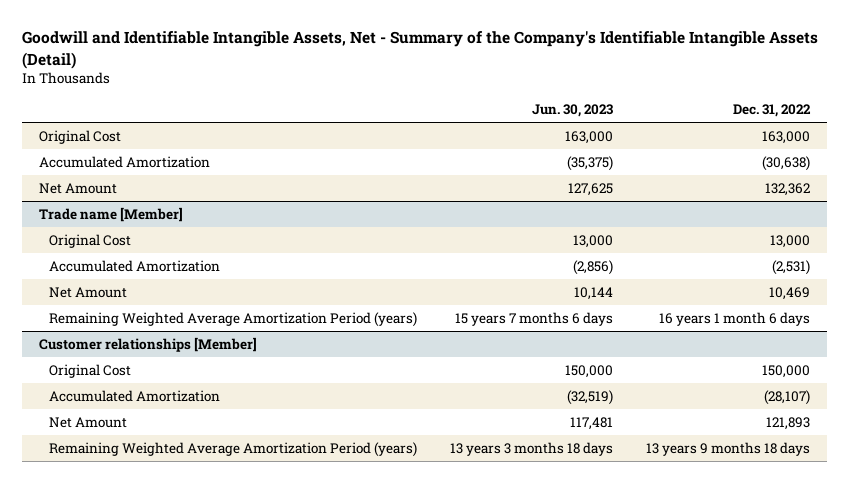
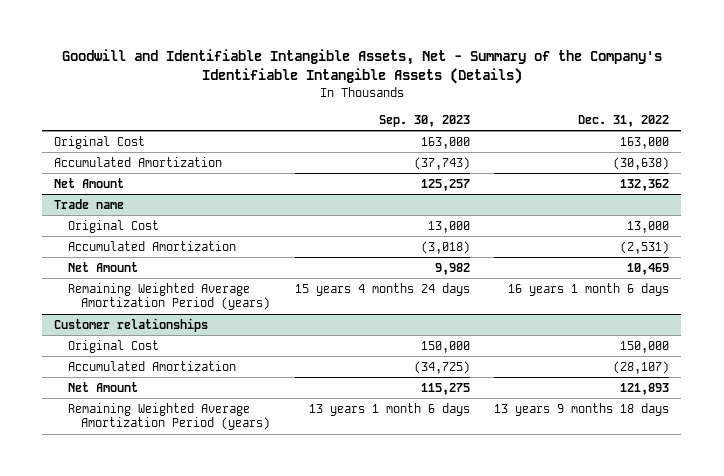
[22,31,819,69] Goodwill and Identifiable Intangible Assets, Net - Summary of the Company's Identifiable Intangible Assets (Detail) -> [61,49,662,85] Goodwill and Identifiable Intangible Assets, Net - Summary of the Company's Identifiable Intangible Assets (Details)
[532,104,614,118] Jun. 30, 2023 -> none
none -> [378,114,470,127] Sep. 30, 2023
[38,206,183,222] Trade name [Member] -> [54,198,125,209] Trade name
[38,336,257,352] Customer relationships [Member] -> [54,317,209,332] Customer relationships

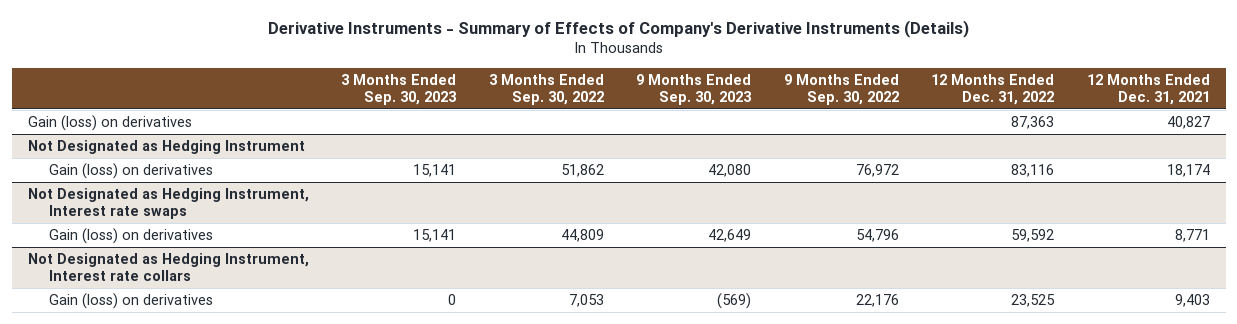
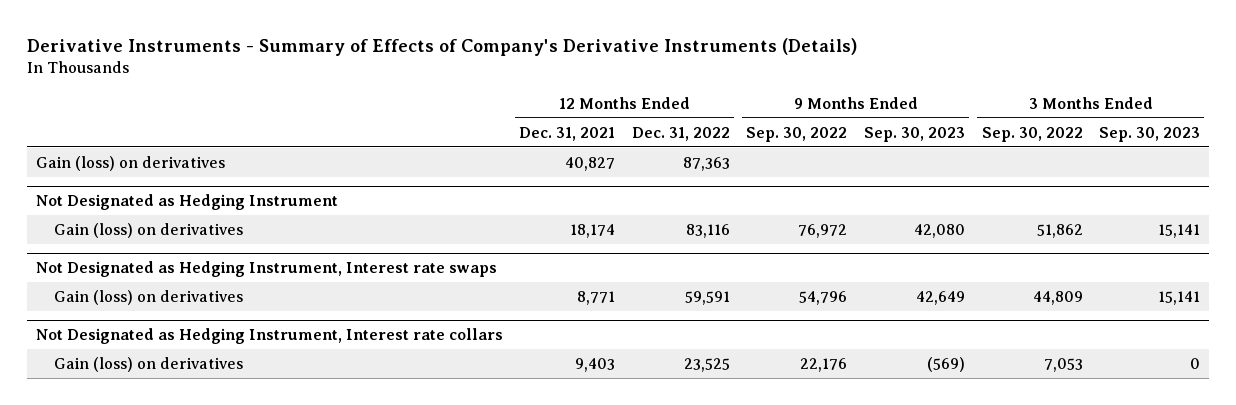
[1011,229,1055,243] 59,592 -> [684,290,730,305] 59,591

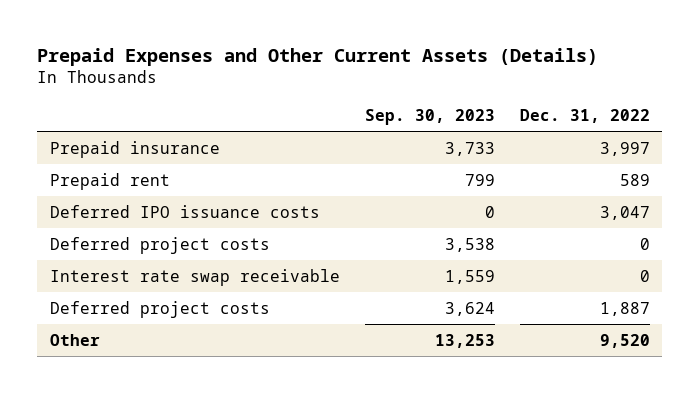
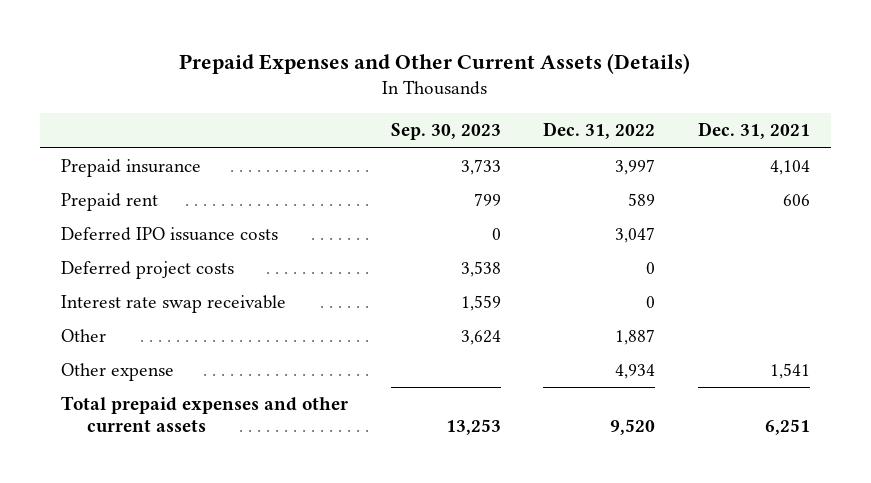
none -> [697,122,810,140] Dec. 31, 2021
[49,300,270,318] Deferred project costs -> [61,329,107,343] Other
none -> [61,363,175,382] Other expense
[49,333,100,346] Other -> [61,396,349,434] Total prepaid expenses and other current assets

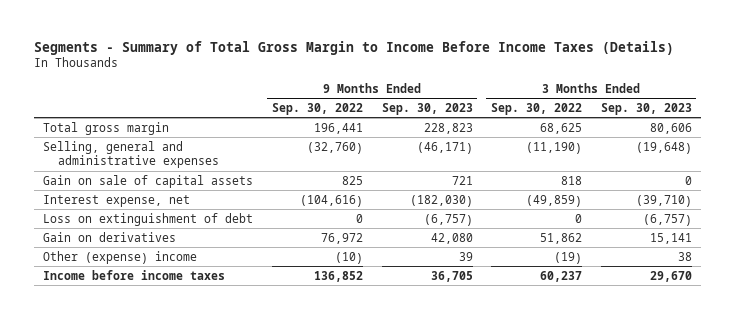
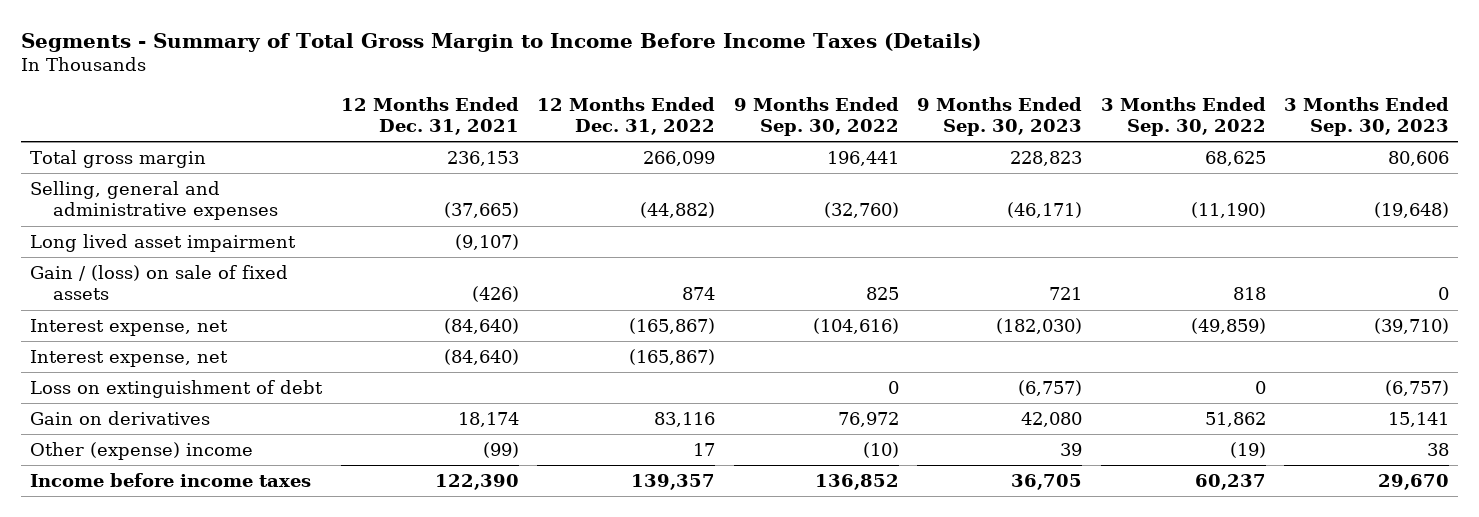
none -> [340,96,519,135] 12 Months Ended Dec. 31, 2021
none -> [537,96,716,135] 12 Months Ended Dec. 31, 2022
none -> [30,234,297,253] Long lived asset impairment
[43,174,254,188] Gain on sale of capital assets -> [30,265,289,301] Gain / (loss) on sale of fixed assets
none -> [30,350,229,368] Interest expense, net

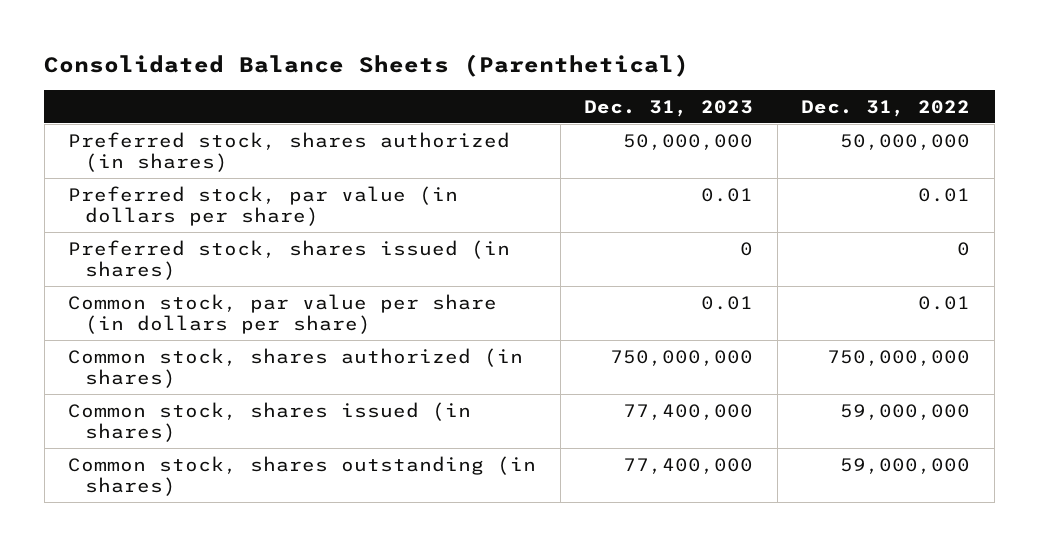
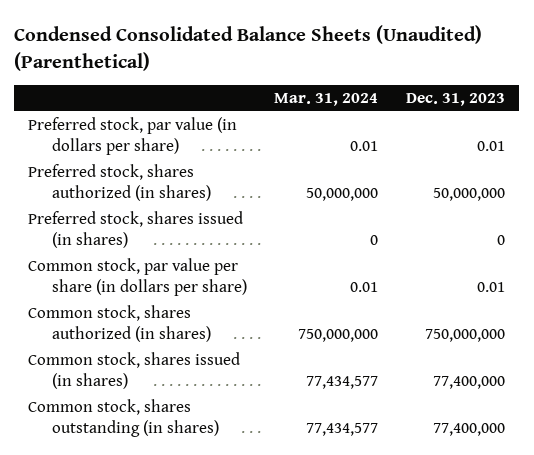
[44,54,690,78] Consolidated Balance Sheets (Parenthetical) -> [14,25,483,71] Condensed Consolidated Balance Sheets (Unaudited) (Parenthetical)
[801,99,971,117] Dec. 31, 2022 -> none
none -> [274,93,379,107] Mar. 31, 2024
[68,131,511,172] Preferred stock, shares authorized (in shares) -> [28,164,211,202] Preferred stock, shares authorized (in shares)

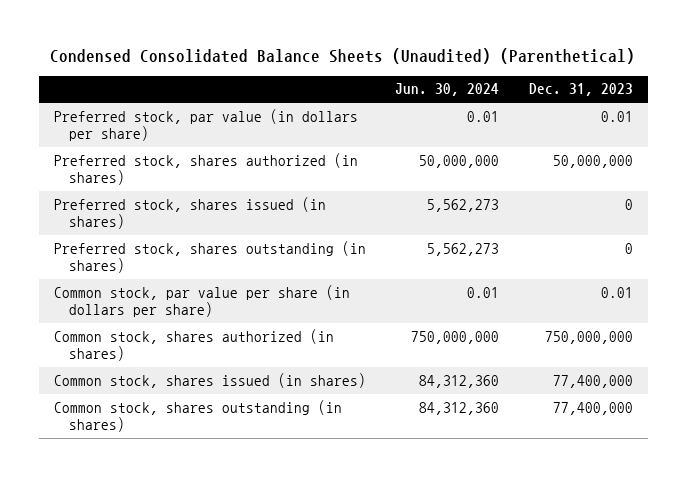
[274,93,379,107] Mar. 31, 2024 -> none
none -> [395,83,500,97] Jun. 30, 2024
none -> [53,240,366,274] Preferred stock, shares outstanding (in shares)

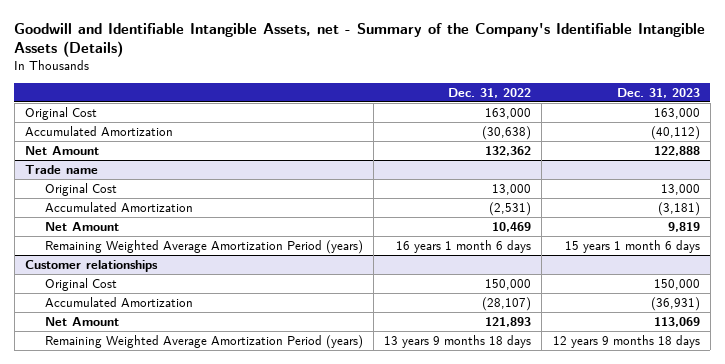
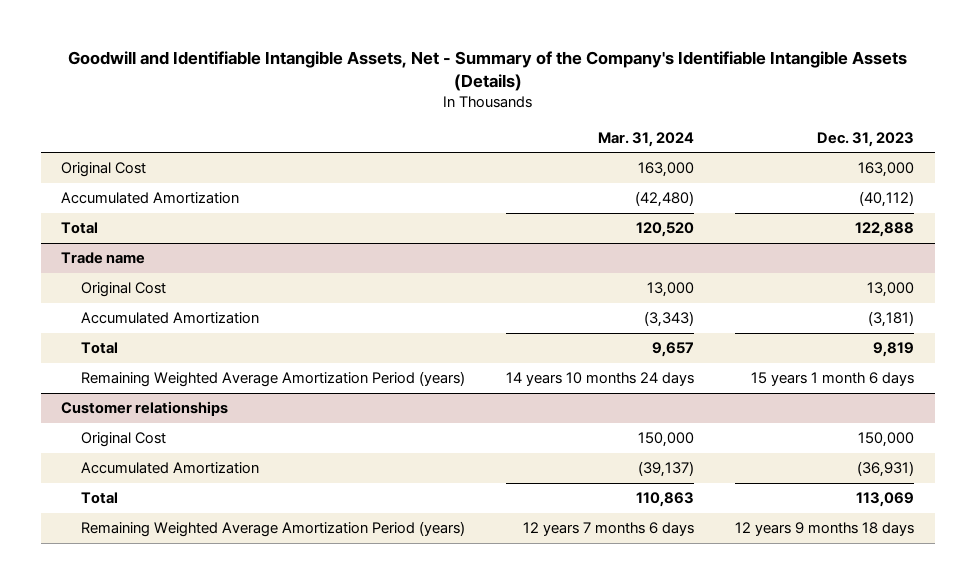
[14,22,706,58] Goodwill and Identifiable Intangible Assets, net - Summary of the Company's Identifiable Intangible Assets (Details) -> [67,51,907,92] Goodwill and Identifiable Intangible Assets, Net - Summary of the Company's Identifiable Intangible Assets (Details)
[448,87,532,98] Dec. 31, 2022 -> none
none -> [598,131,695,147] Mar. 31, 2024
[25,145,100,155] Net Amount -> [61,222,99,235] Total
[44,221,119,231] Net Amount -> [81,342,119,355] Total
[44,316,119,326] Net Amount -> [81,492,119,505] Total

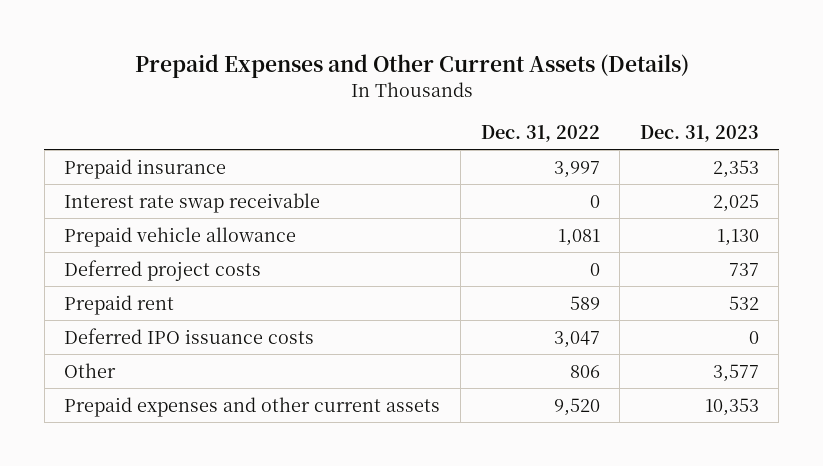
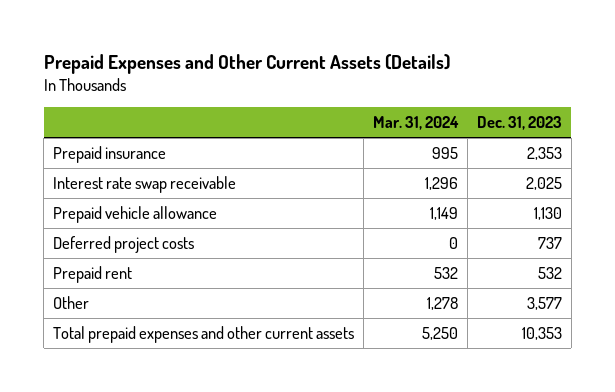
[480,124,600,142] Dec. 31, 2022 -> none
none -> [372,116,459,131] Mar. 31, 2024
[64,327,315,344] Deferred IPO issuance costs -> none
[64,396,441,417] Prepaid expenses and other current assets -> [53,325,355,343] Total prepaid expenses and other current assets

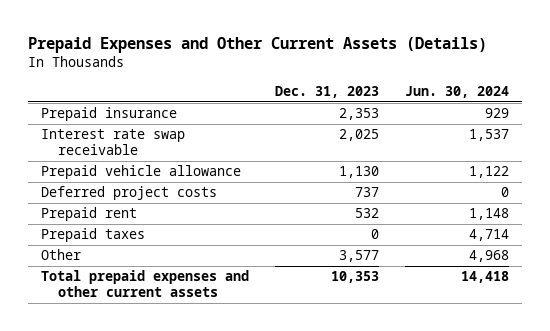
[372,116,459,131] Mar. 31, 2024 -> none
none -> [405,86,510,99] Jun. 30, 2024
none -> [41,228,146,243] Prepaid taxes

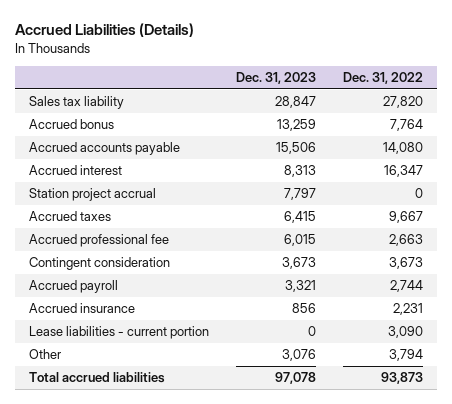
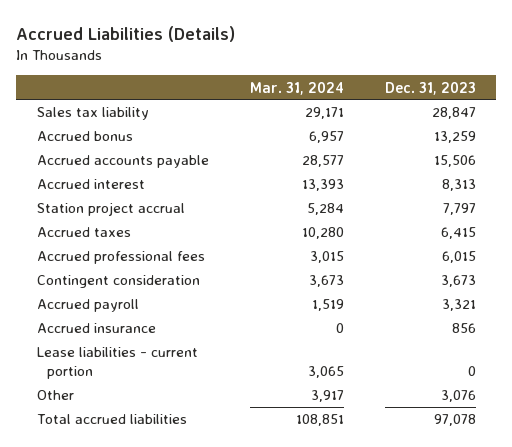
[343,71,424,84] Dec. 31, 2022 -> none
none -> [249,81,344,95] Mar. 31, 2024
[28,234,169,248] Accrued professional fee -> [36,251,205,265] Accrued professional fees

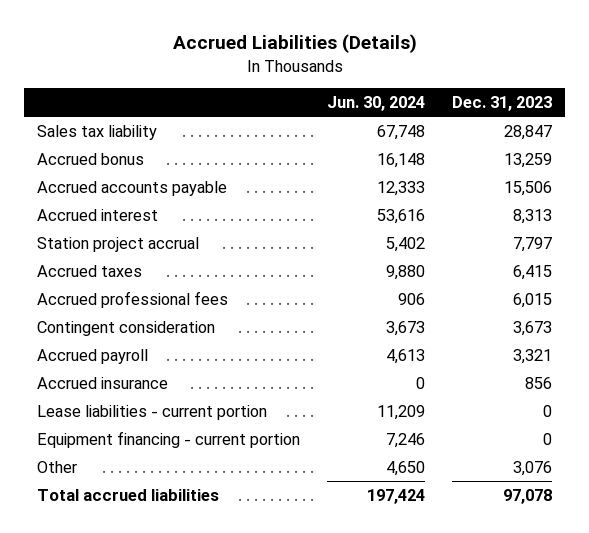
[249,81,344,95] Mar. 31, 2024 -> none
none -> [327,95,426,111] Jun. 30, 2024
none -> [37,430,301,448] Equipment financing - current portion

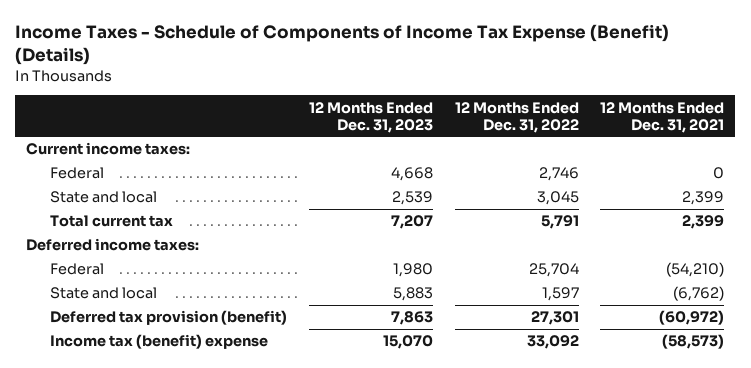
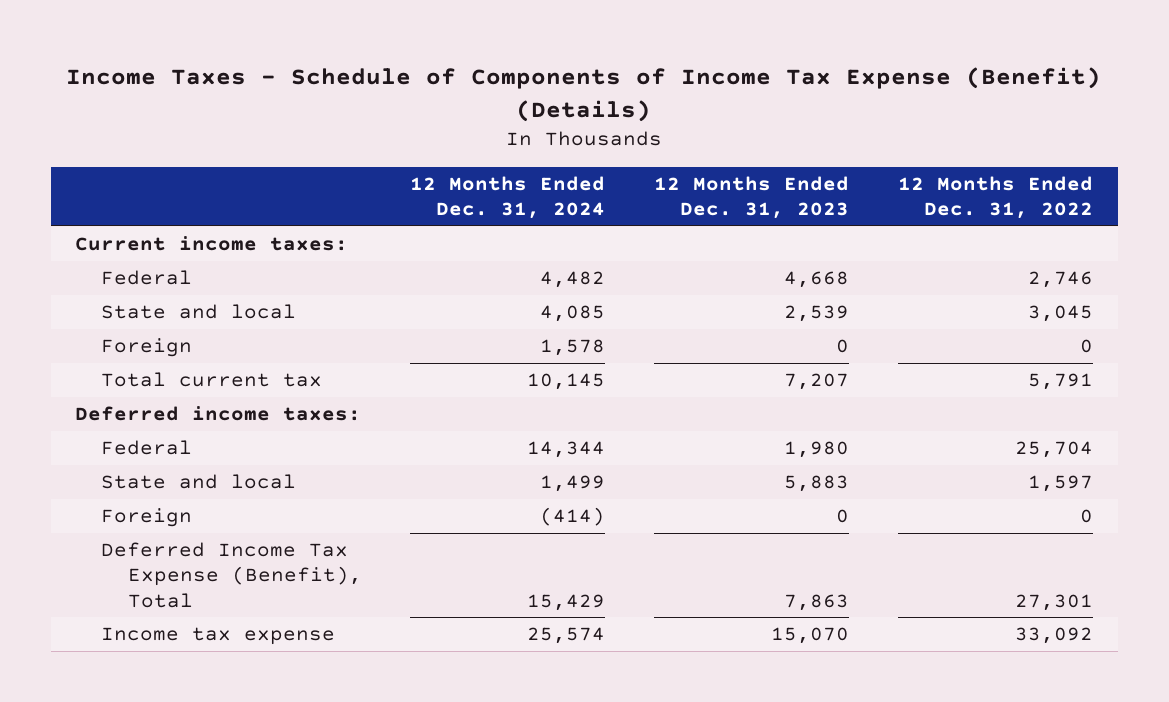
[600,101,725,133] 12 Months Ended Dec. 31, 2021 -> none
none -> [410,175,606,220] 12 Months Ended Dec. 31, 2024
none -> [101,338,193,358] Foreign
none -> [101,508,193,528] Foreign
[49,310,287,326] Deferred tax provision (benefit) -> [101,542,362,608] Deferred Income Tax Expense (Benefit), Total
[49,334,268,350] Income tax (benefit) expense -> [101,627,336,646] Income tax expense

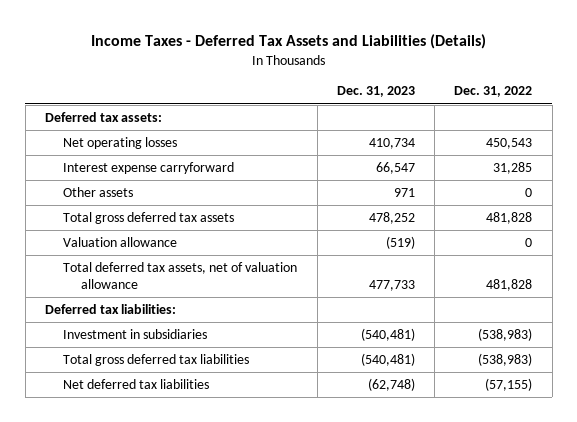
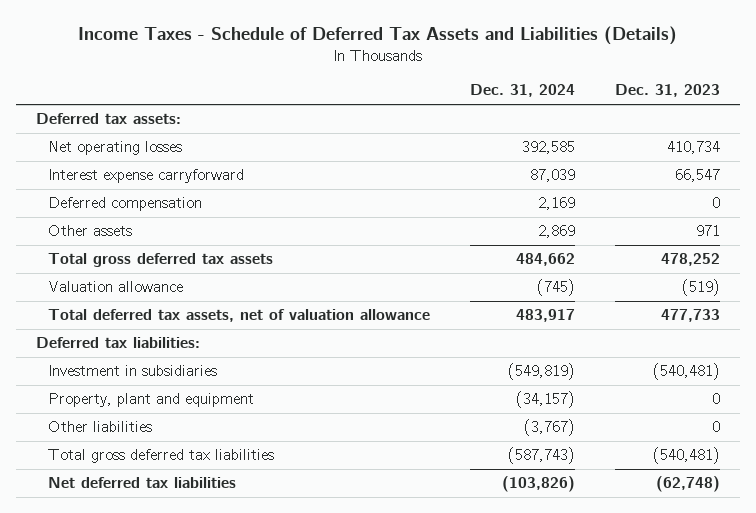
[90,34,486,50] Income Taxes - Deferred Tax Assets and Liabilities (Details) -> [77,26,677,46] Income Taxes - Schedule of Deferred Tax Assets and Liabilities (Details)
[454,86,533,98] Dec. 31, 2022 -> none
none -> [470,84,576,98] Dec. 31, 2024
none -> [48,197,203,212] Deferred compensation
none -> [48,393,255,408] Property, plant and equipment
none -> [48,421,153,433] Other liabilities

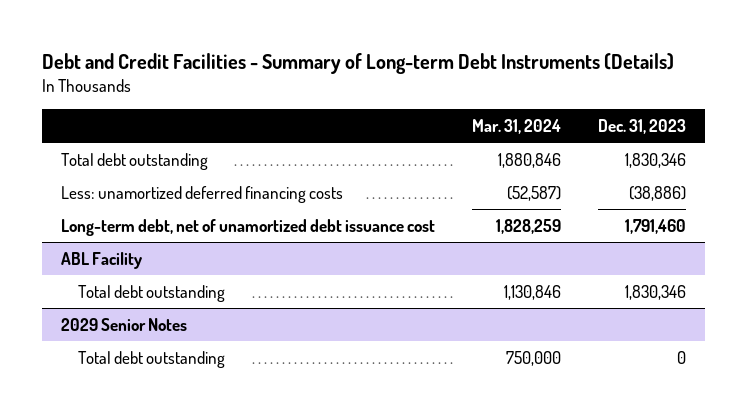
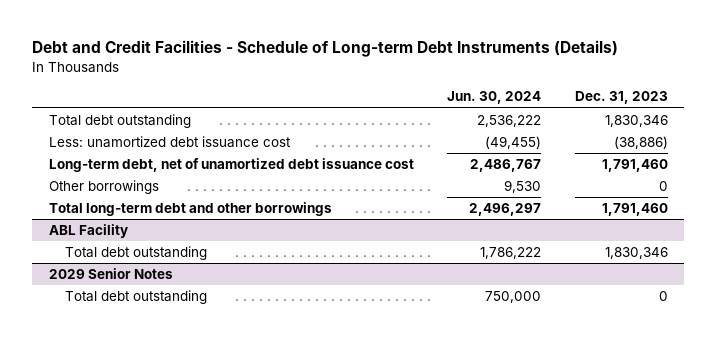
[42,52,675,74] Debt and Credit Facilities - Summary of Long-term Debt Instruments (Details) -> [32,40,619,58] Debt and Credit Facilities - Schedule of Long-term Debt Instruments (Details)
[472,118,562,134] Mar. 31, 2024 -> none
none -> [447,91,542,105] Jun. 30, 2024
[60,185,343,203] Less: unamortized deferred financing costs -> [48,136,291,149] Less: unamortized debt issuance cost
none -> [48,180,159,195] Other borrowings
none -> [48,202,332,217] Total long-term debt and other borrowings

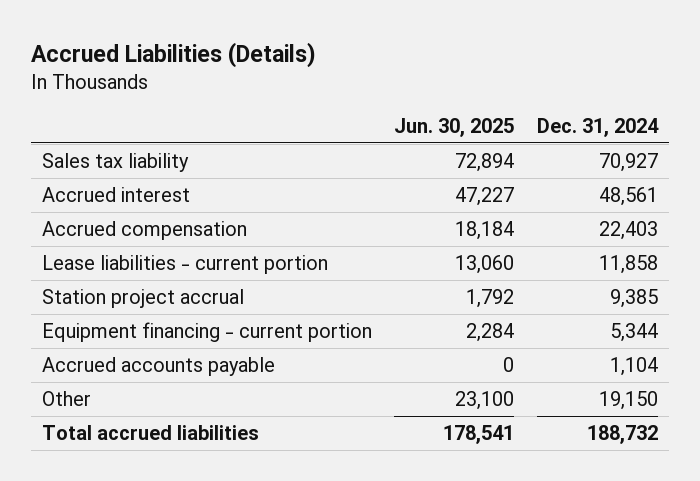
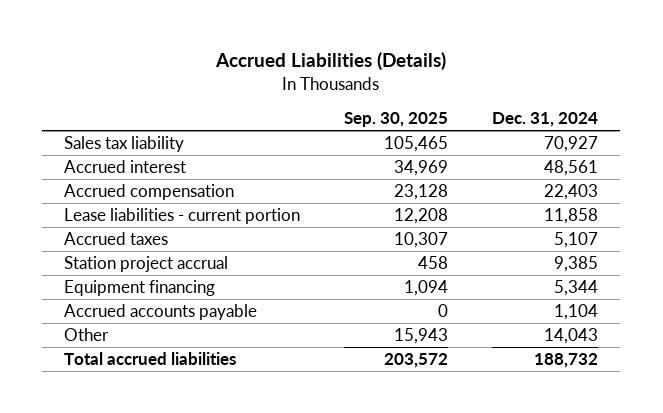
[394,117,515,137] Jun. 30, 2025 -> none
none -> [344,112,449,128] Sep. 30, 2025
none -> [64,232,169,246] Accrued taxes
[42,322,373,343] Equipment financing - current portion -> [64,280,216,297] Equipment financing
[598,391,658,411] 19,150 -> [544,328,599,345] 14,043

